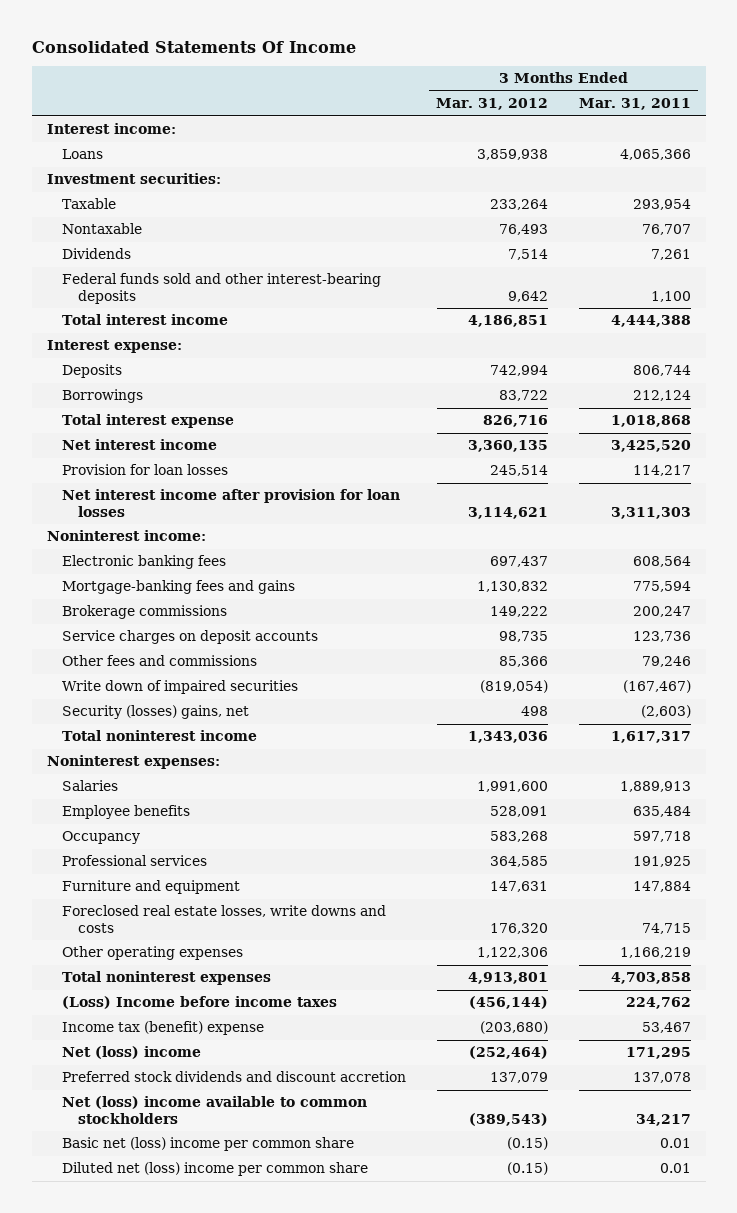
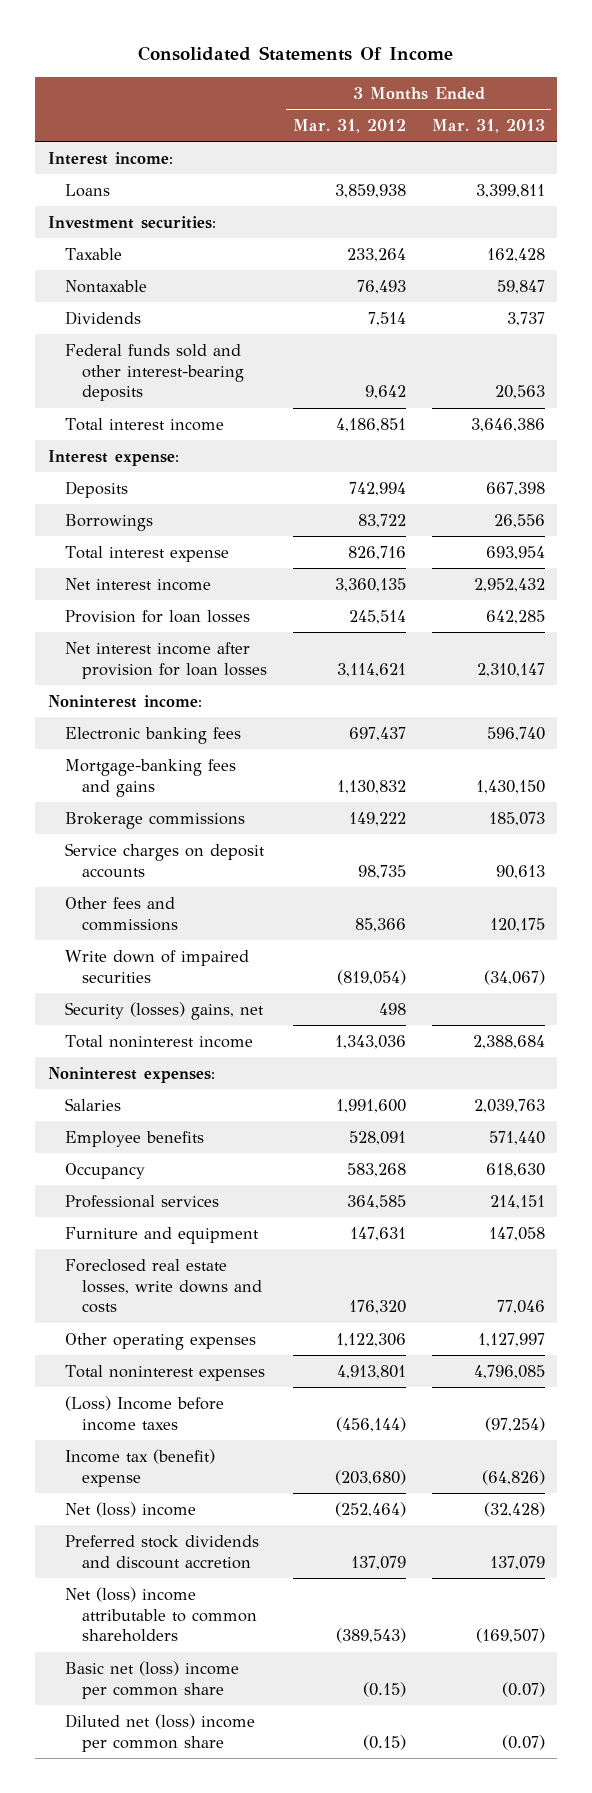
[578,98,691,111] Mar. 31, 2011 -> none
none -> [431,118,545,133] Mar. 31, 2013
[62,1096,368,1124] Net (loss) income available to common stockholders -> [64,1586,257,1643] Net (loss) income attributable to common shareholders

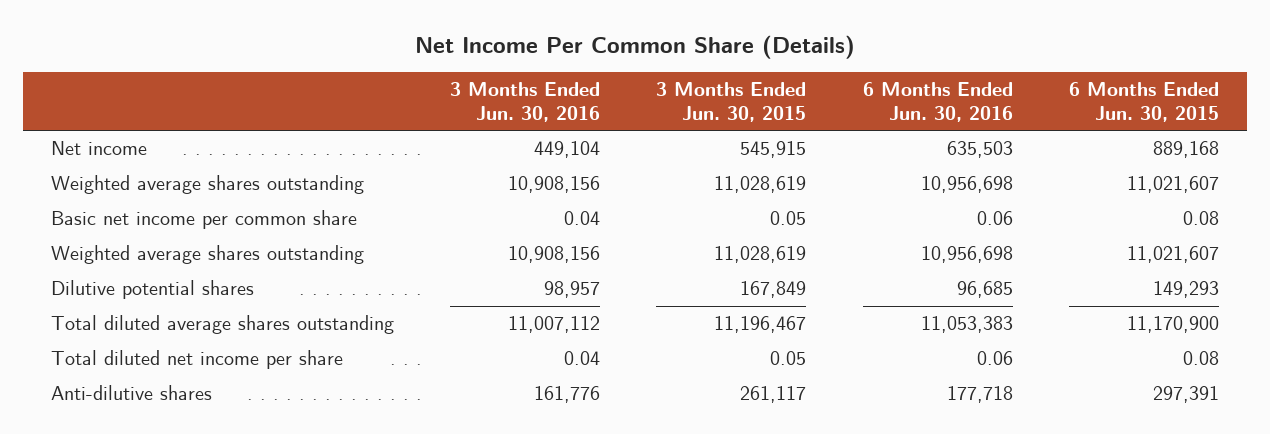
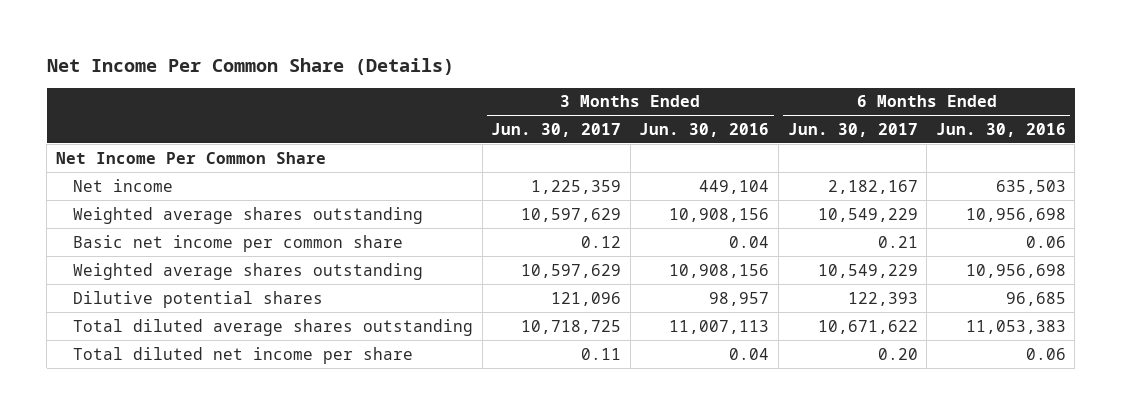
[656,82,807,122] 3 Months Ended Jun. 30, 2015 -> none
[1069,82,1220,122] 6 Months Ended Jun. 30, 2015 -> none
none -> [491,122,622,137] Jun. 30, 2017
none -> [787,122,918,137] Jun. 30, 2017
none -> [55,151,326,164] Net Income Per Common Share
[508,316,601,334] 11,007,112 -> [669,319,770,334] 11,007,113
[50,385,212,401] Anti-dilutive shares -> none

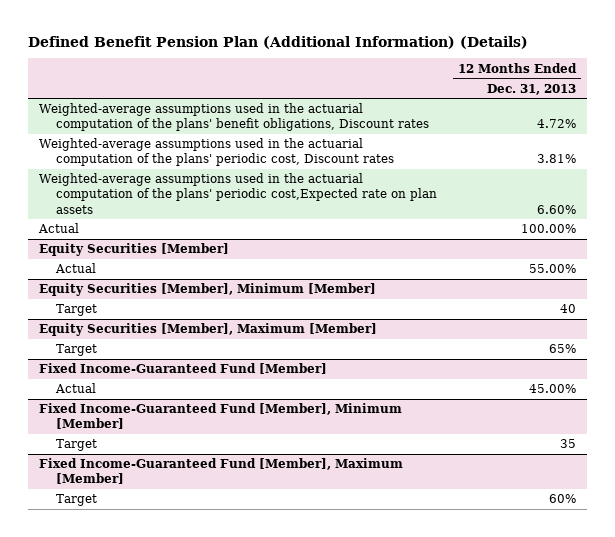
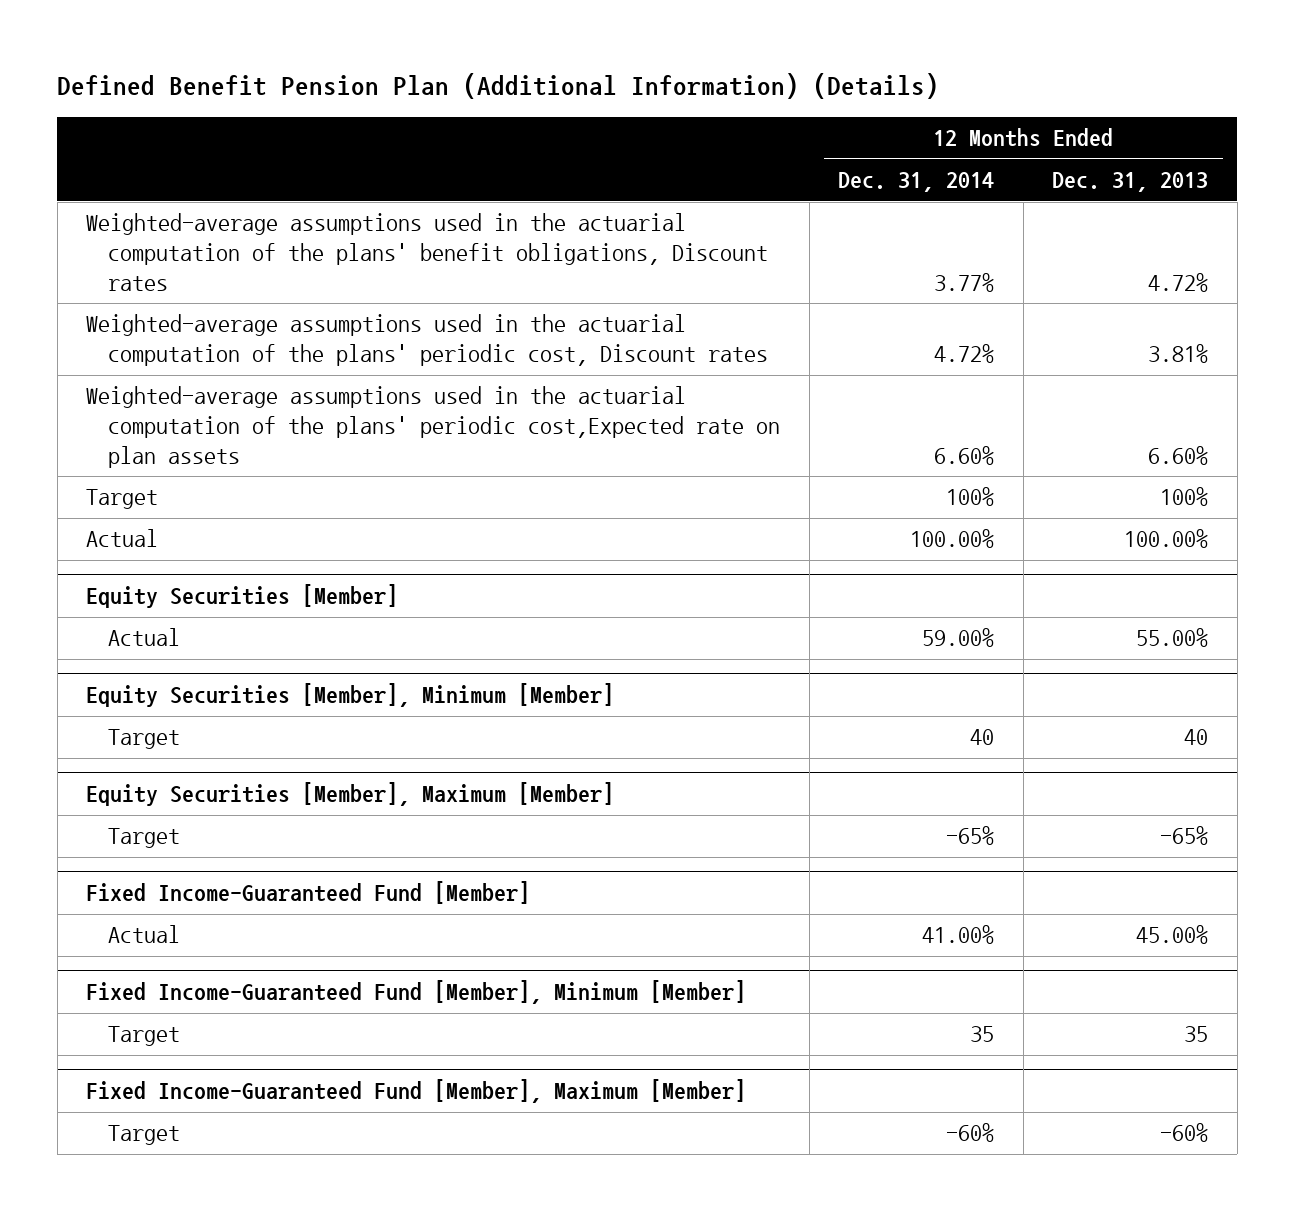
none -> [838,172,995,193] Dec. 31, 2014
none -> [86,489,159,510] Target
[549,344,577,354] 65% -> [1160,826,1209,846] -65%
[549,494,577,504] 60% -> [1160,1123,1209,1143] -60%

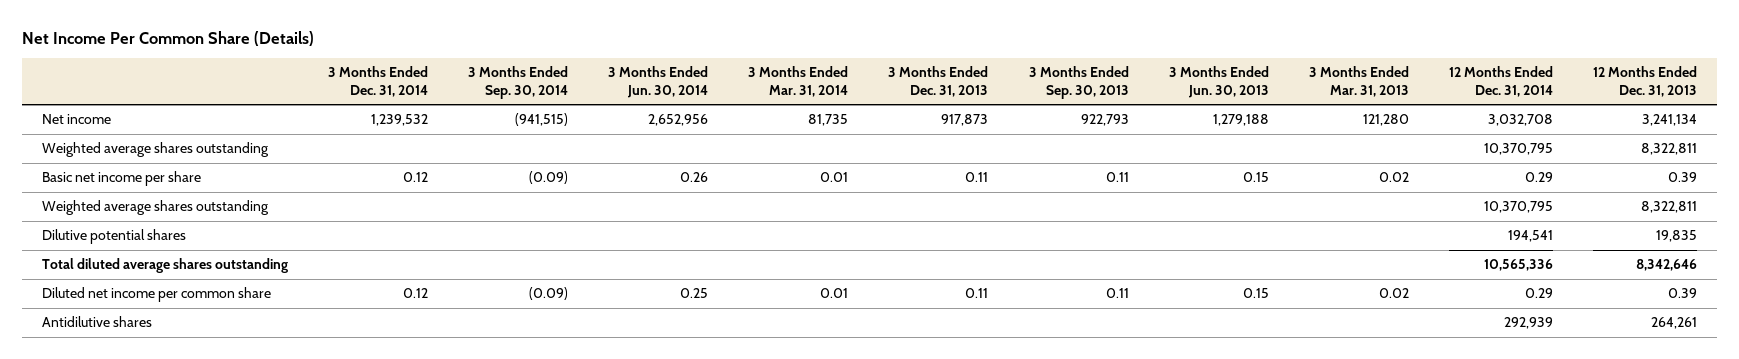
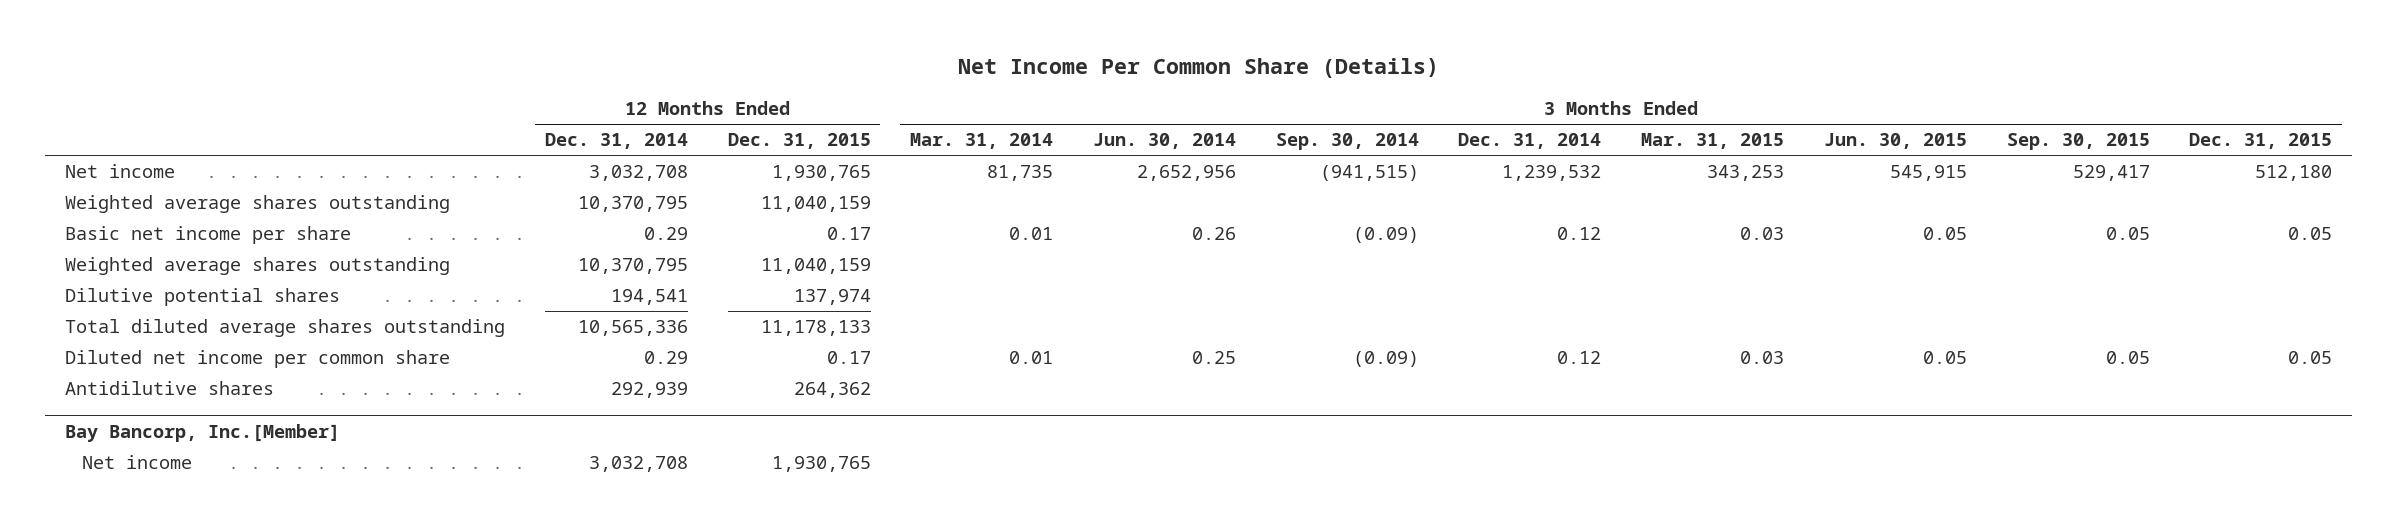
[888,66,989,97] 3 Months Ended Dec. 31, 2013 -> none
[1028,66,1129,99] 3 Months Ended Sep. 30, 2013 -> none
[1168,66,1269,98] 3 Months Ended Jun. 30, 2013 -> none
[1308,66,1409,97] 3 Months Ended Mar. 31, 2013 -> none
[1593,66,1698,97] 12 Months Ended Dec. 31, 2013 -> none
none -> [727,133,871,150] Dec. 31, 2015
none -> [1641,133,1785,150] Mar. 31, 2015
none -> [1823,133,1967,150] Jun. 30, 2015
none -> [2006,133,2150,151] Sep. 30, 2015
none -> [2189,133,2333,150] Dec. 31, 2015
none -> [65,424,341,443] Bay Bancorp, Inc.[Member]
none -> [81,455,192,470] Net income

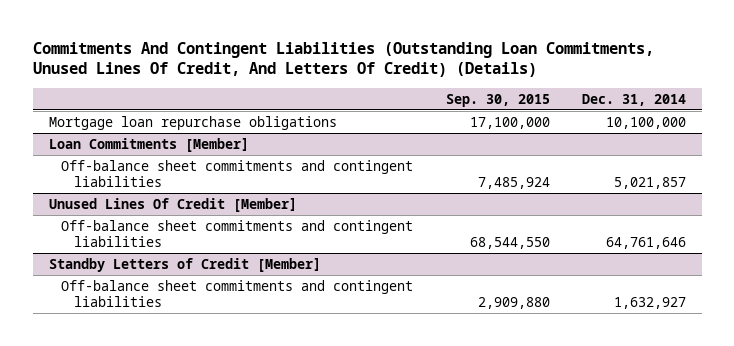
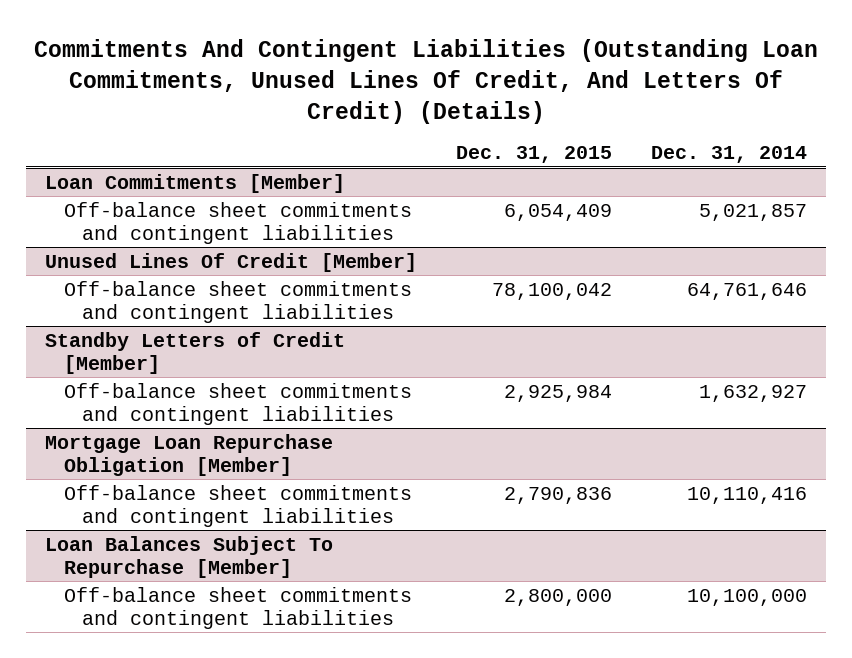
[445,93,550,107] Sep. 30, 2015 -> none
none -> [455,146,612,164] Dec. 31, 2015
[48,115,337,130] Mortgage loan repurchase obligations -> none
none -> [45,433,334,476] Mortgage Loan Repurchase Obligation [Member]
none -> [63,484,412,527] Off-balance sheet commitments and contingent liabilities
none -> [45,535,334,578] Loan Balances Subject To Repurchase [Member]
none -> [63,586,412,629] Off-balance sheet commitments and contingent liabilities

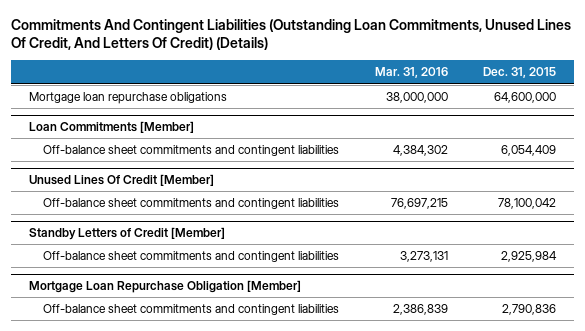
[650,146,807,164] Dec. 31, 2014 -> none
none -> [374,67,448,79] Mar. 31, 2016
none -> [28,92,227,105] Mortgage loan repurchase obligations
[45,535,334,578] Loan Balances Subject To Repurchase [Member] -> none
[63,586,412,629] Off-balance sheet commitments and contingent liabilities -> none

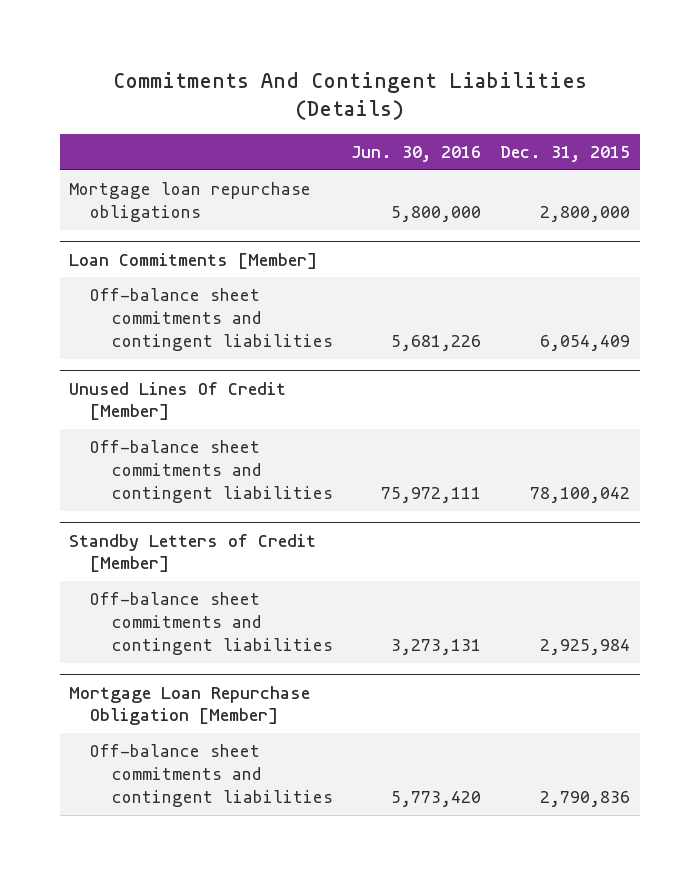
[11,18,572,51] Commitments And Contingent Liabilities (Outstanding Loan Commitments, Unused Lines Of Credit, And Letters Of Credit) (Details) -> [112,71,587,120] Commitments And Contingent Liabilities (Details)
[374,67,448,79] Mar. 31, 2016 -> none
none -> [351,146,482,163] Jun. 30, 2016
[493,92,556,104] 64,600,000 -> [540,205,631,222] 2,800,000

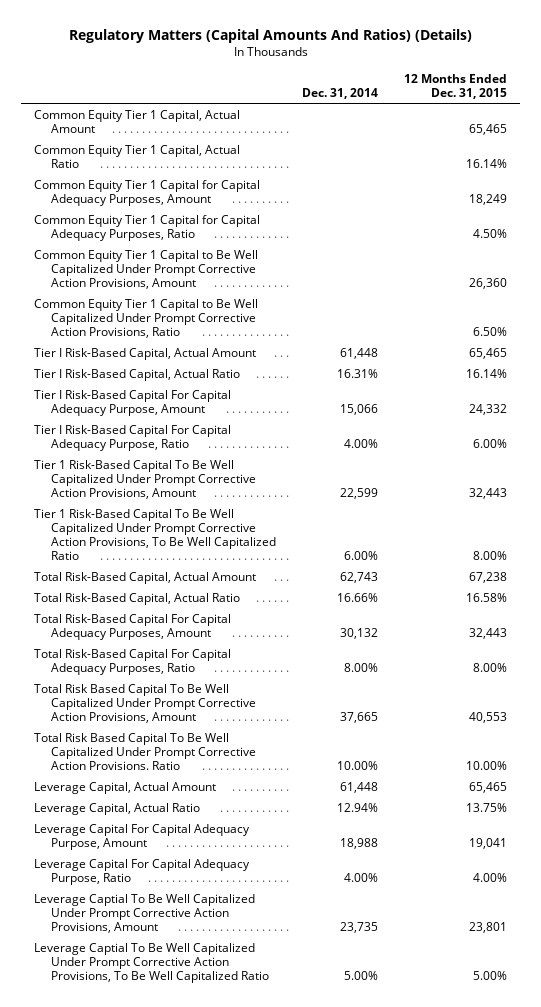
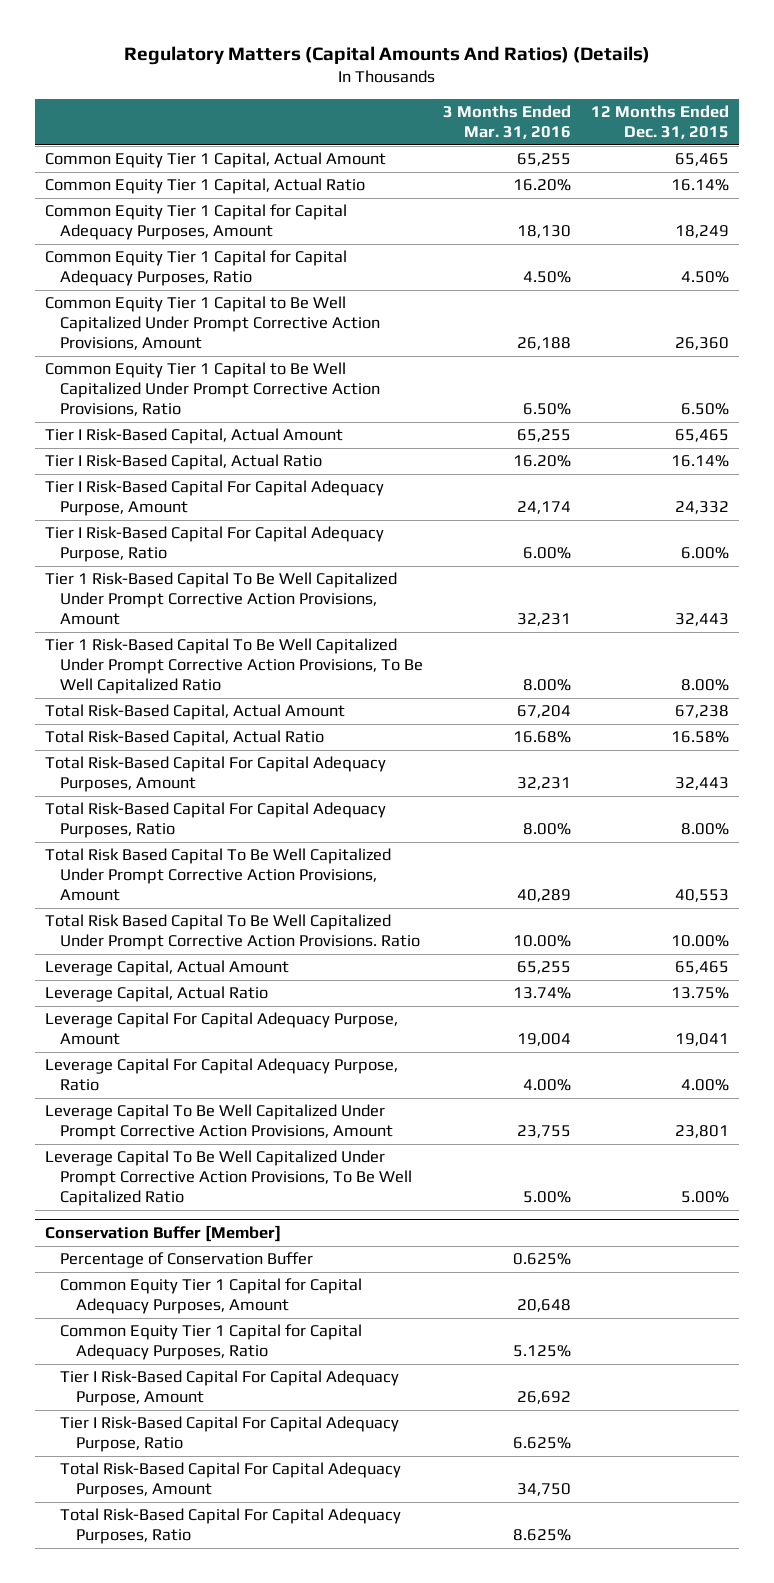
[302,88,379,100] Dec. 31, 2014 -> none
none -> [443,105,572,140] 3 Months Ended Mar. 31, 2016
[34,893,256,933] Leverage Captial To Be Well Capitalized Under Prompt Corrective Action Provisions, Amount -> [44,1104,394,1141] Leverage Capital To Be Well Capitalized Under Prompt Corrective Action Provisions, Amount
[34,942,270,983] Leverage Captial To Be Well Capitalized Under Prompt Corrective Action Provisions, To Be Well Capitalized Ratio -> [44,1150,413,1207] Leverage Capital To Be Well Capitalized Under Prompt Corrective Action Provisions, To Be Well Capitalized Ratio
none -> [44,1225,281,1243] Conservation Buffer [Member]
none -> [60,1252,314,1269] Percentage of Conservation Buffer
none -> [60,1278,363,1315] Common Equity Tier 1 Capital for Capital Adequacy Purposes, Amount
none -> [60,1324,363,1361] Common Equity Tier 1 Capital for Capital Adequacy Purposes, Ratio
none -> [60,1370,400,1407] Tier I Risk-Based Capital For Capital Adequacy Purpose, Amount
none -> [60,1416,400,1453] Tier I Risk-Based Capital For Capital Adequacy Purpose, Ratio
none -> [60,1462,402,1499] Total Risk-Based Capital For Capital Adequacy Purposes, Amount
none -> [60,1508,402,1545] Total Risk-Based Capital For Capital Adequacy Purposes, Ratio

